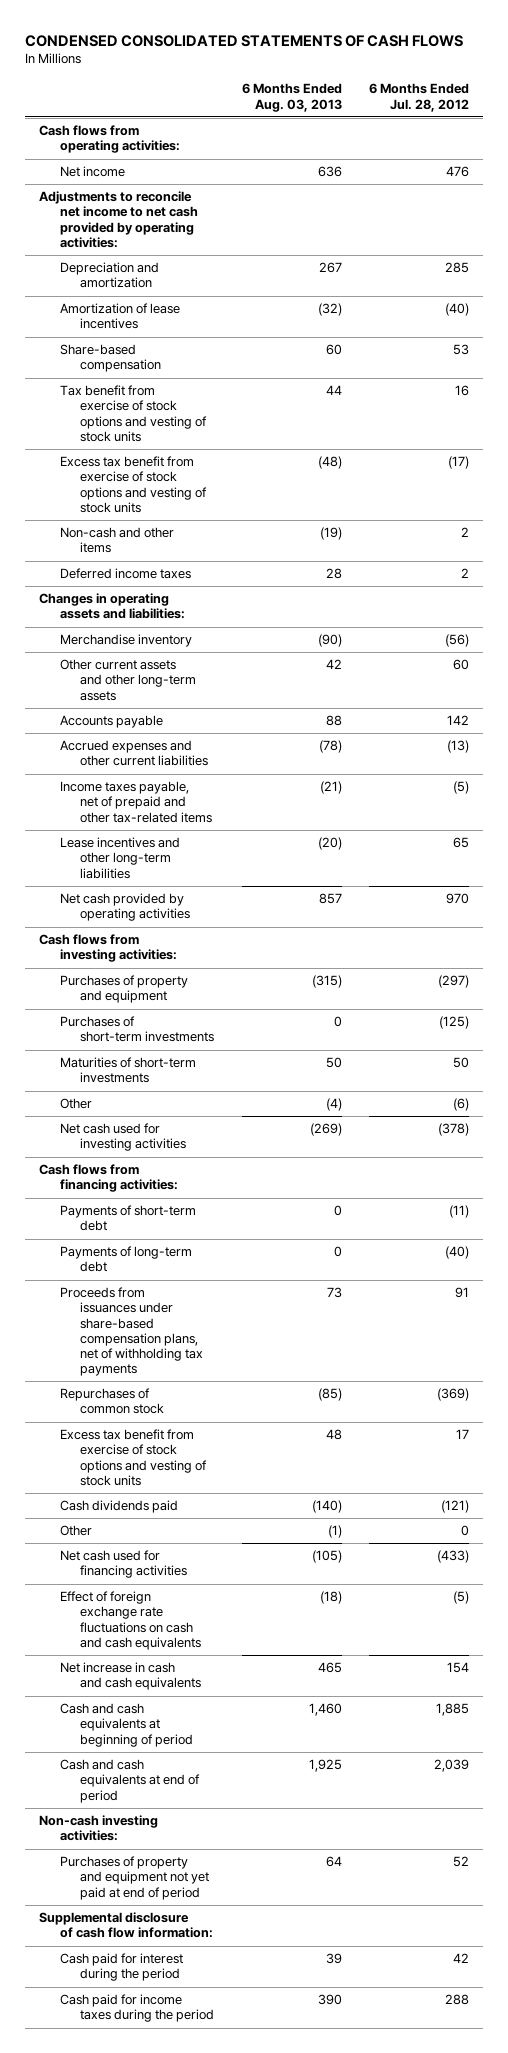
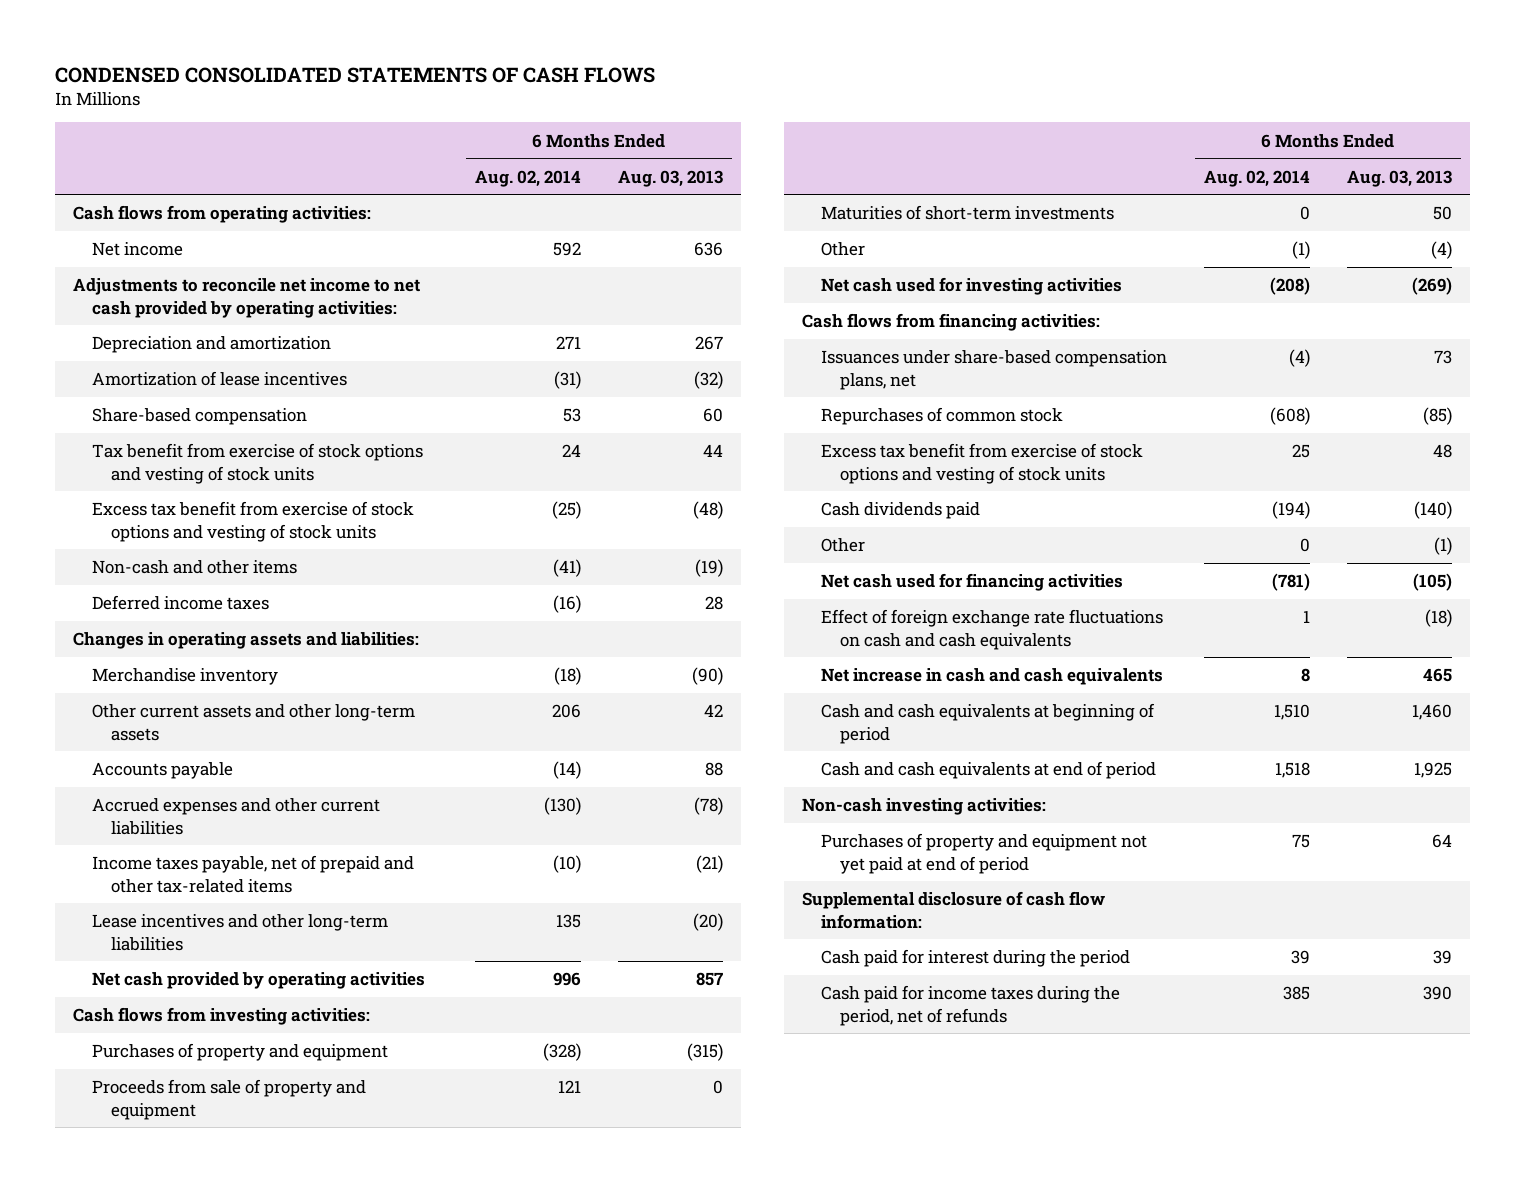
[369,83,470,112] 6 Months Ended Jul. 28, 2012 -> none
none -> [474,169,581,187] Aug. 02, 2014
[59,1016,215,1043] Purchases of short-term investments -> none
none -> [92,1079,367,1120] Proceeds from sale of property and equipment
[59,1205,196,1232] Payments of short-term debt -> none
[59,1246,192,1273] Payments of long-term debt -> none
[59,1287,204,1377] Proceeds from issuances under share-based compensation plans, net of withholding tax payments -> [821,350,1168,390] Issuances under share-based compensation plans, net
[59,1994,215,2023] Cash paid for income taxes during the period -> [821,985,1121,1026] Cash paid for income taxes during the period, net of refunds

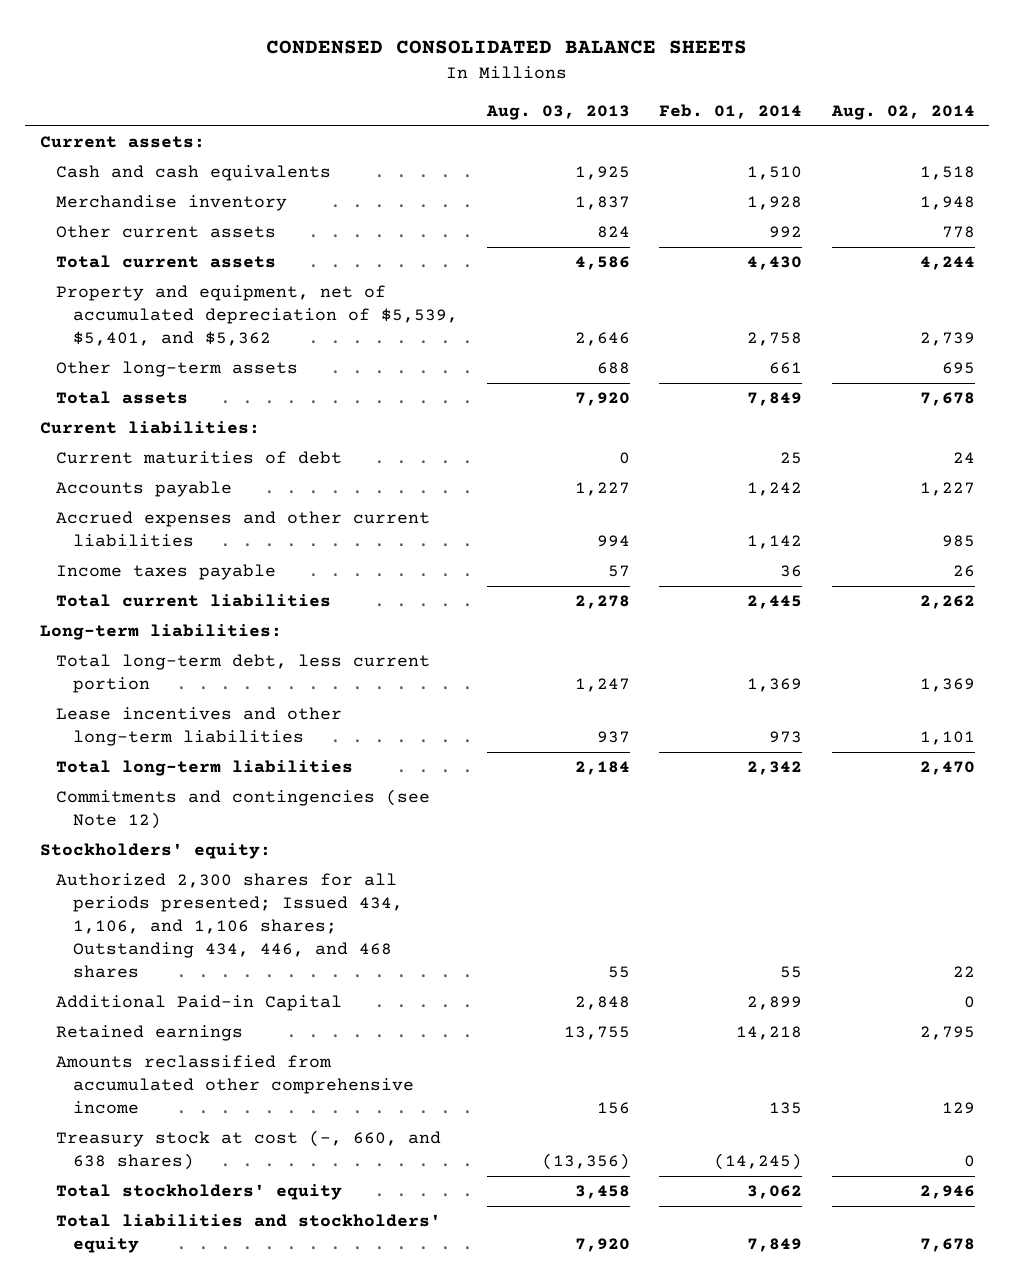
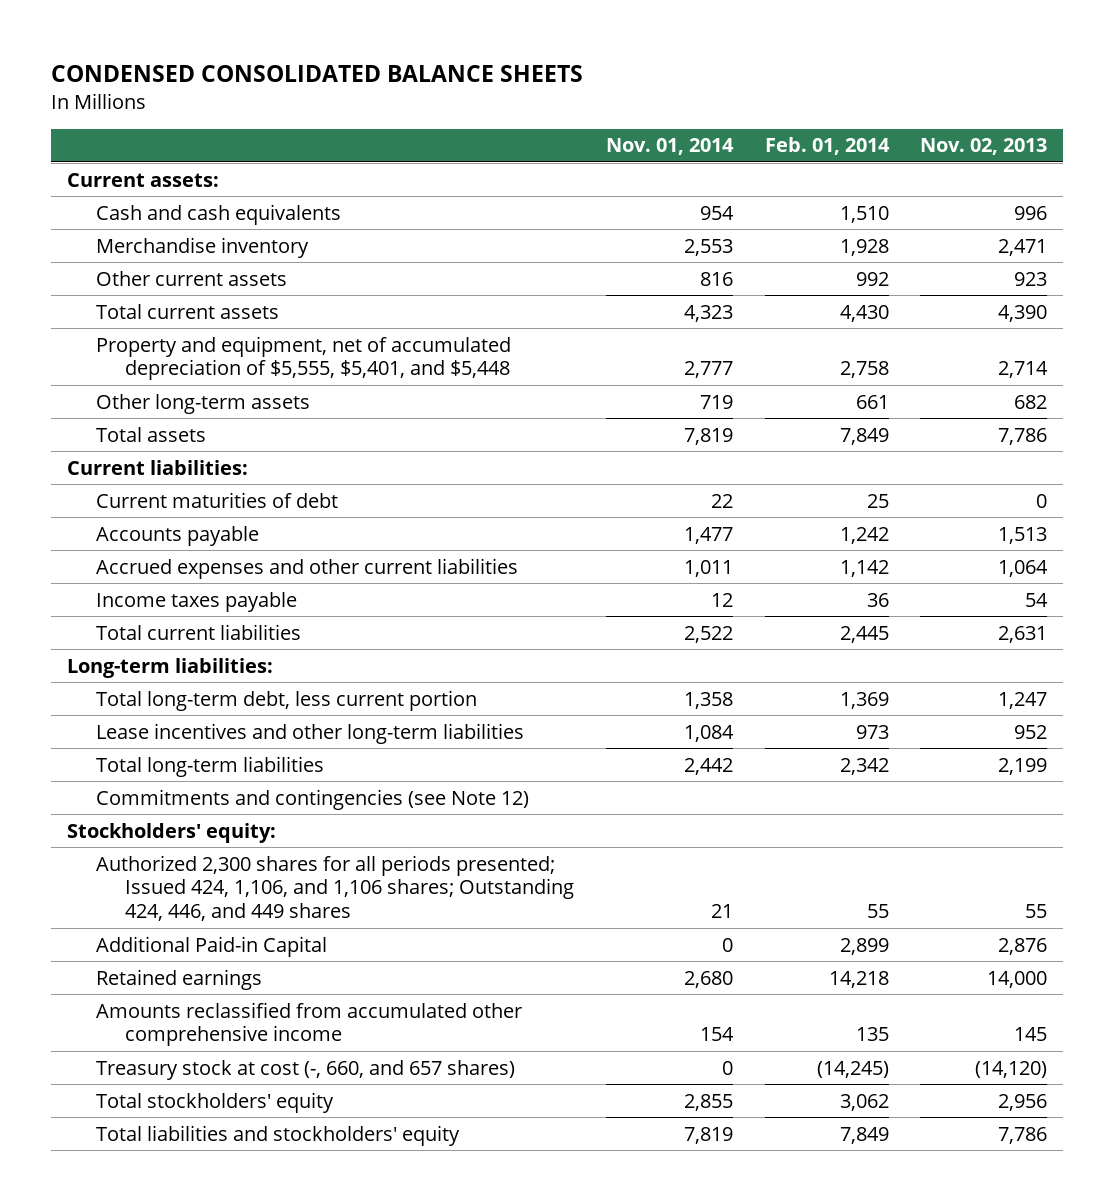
[486,104,631,120] Aug. 03, 2013 -> none
[830,104,975,120] Aug. 02, 2014 -> none
none -> [605,138,734,156] Nov. 01, 2014
none -> [920,138,1048,156] Nov. 02, 2013
[56,285,459,347] Property and equipment, net of accumulated depreciation of $5,539, $5,401, and $5,362 -> [96,335,512,381] Property and equipment, net of accumulated depreciation of $5,555, $5,401, and $5,448
[56,873,404,978] Authorized 2,300 shares for all periods presented; Issued 434, 1,106, and 1,106 shares; Outstanding 434, 446, and 468 shares -> [96,854,575,922] Authorized 2,300 shares for all periods presented; Issued 424, 1,106, and 1,106 shares; Outstanding 424, 446, and 449 shares
[56,1130,442,1171] Treasury stock at cost (-, 660, and 638 shares) -> [96,1059,516,1080] Treasury stock at cost (-, 660, and 657 shares)

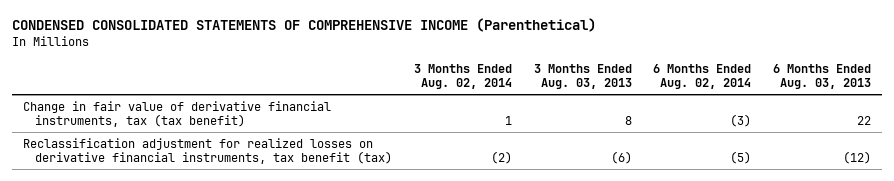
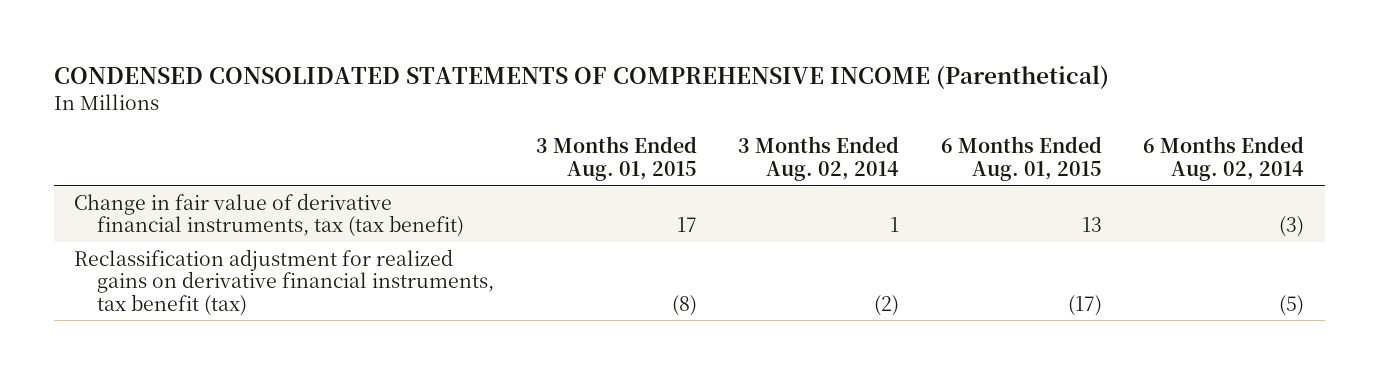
[533,63,632,89] 3 Months Ended Aug. 03, 2013 -> none
[773,63,872,89] 6 Months Ended Aug. 03, 2013 -> none
none -> [535,136,697,181] 3 Months Ended Aug. 01, 2015
none -> [940,136,1102,181] 6 Months Ended Aug. 01, 2015
[22,137,393,164] Reclassification adjustment for realized losses on derivative financial instruments, tax benefit (tax) -> [74,248,494,316] Reclassification adjustment for realized gains on derivative financial instruments, tax benefit (tax)

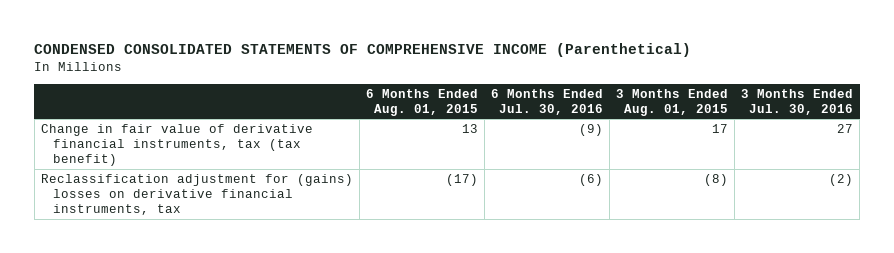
[738,136,900,181] 3 Months Ended Aug. 02, 2014 -> none
[1143,136,1305,181] 6 Months Ended Aug. 02, 2014 -> none
none -> [490,88,603,115] 6 Months Ended Jul. 30, 2016
none -> [740,88,853,115] 3 Months Ended Jul. 30, 2016
[74,248,494,316] Reclassification adjustment for realized gains on derivative financial instruments, tax benefit (tax) -> [40,174,353,216] Reclassification adjustment for (gains) losses on derivative financial instruments, tax

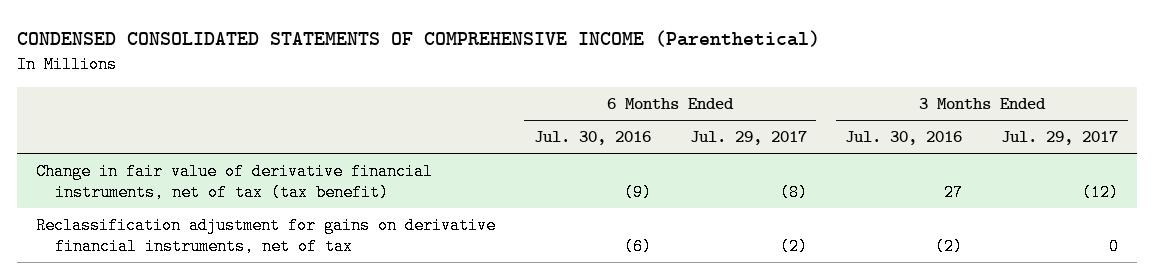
[365,88,478,116] 6 Months Ended Aug. 01, 2015 -> none
[615,88,728,116] 3 Months Ended Aug. 01, 2015 -> none
none -> [689,131,807,146] Jul. 29, 2017
none -> [1000,131,1118,146] Jul. 29, 2017
[40,124,313,167] Change in fair value of derivative financial instruments, tax (tax benefit) -> [36,163,434,201] Change in fair value of derivative financial instruments, net of tax (tax benefit)
[40,174,353,216] Reclassification adjustment for (gains) losses on derivative financial instruments, tax -> [36,217,497,255] Reclassification adjustment for gains on derivative financial instruments, net of tax

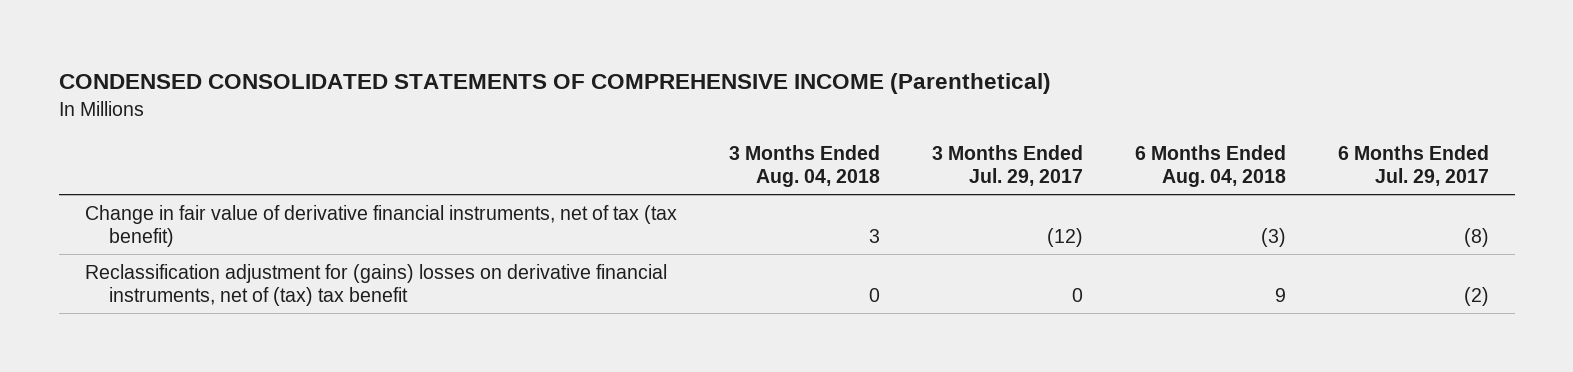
[533,131,651,146] Jul. 30, 2016 -> none
[845,131,963,146] Jul. 30, 2016 -> none
none -> [728,144,880,188] 3 Months Ended Aug. 04, 2018
none -> [1134,144,1286,188] 6 Months Ended Aug. 04, 2018
[36,217,497,255] Reclassification adjustment for gains on derivative financial instruments, net of tax -> [84,263,667,306] Reclassification adjustment for (gains) losses on derivative financial instruments, net of (tax) tax benefit

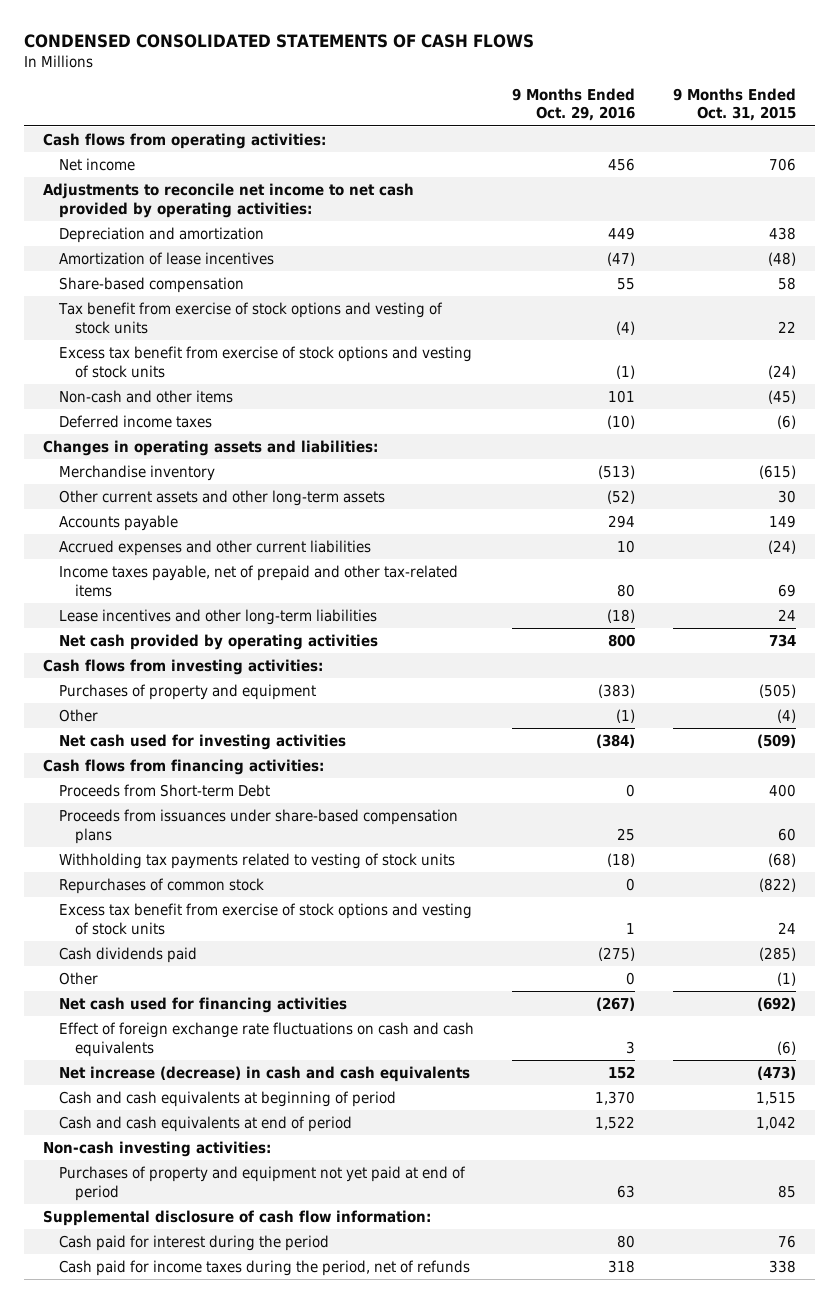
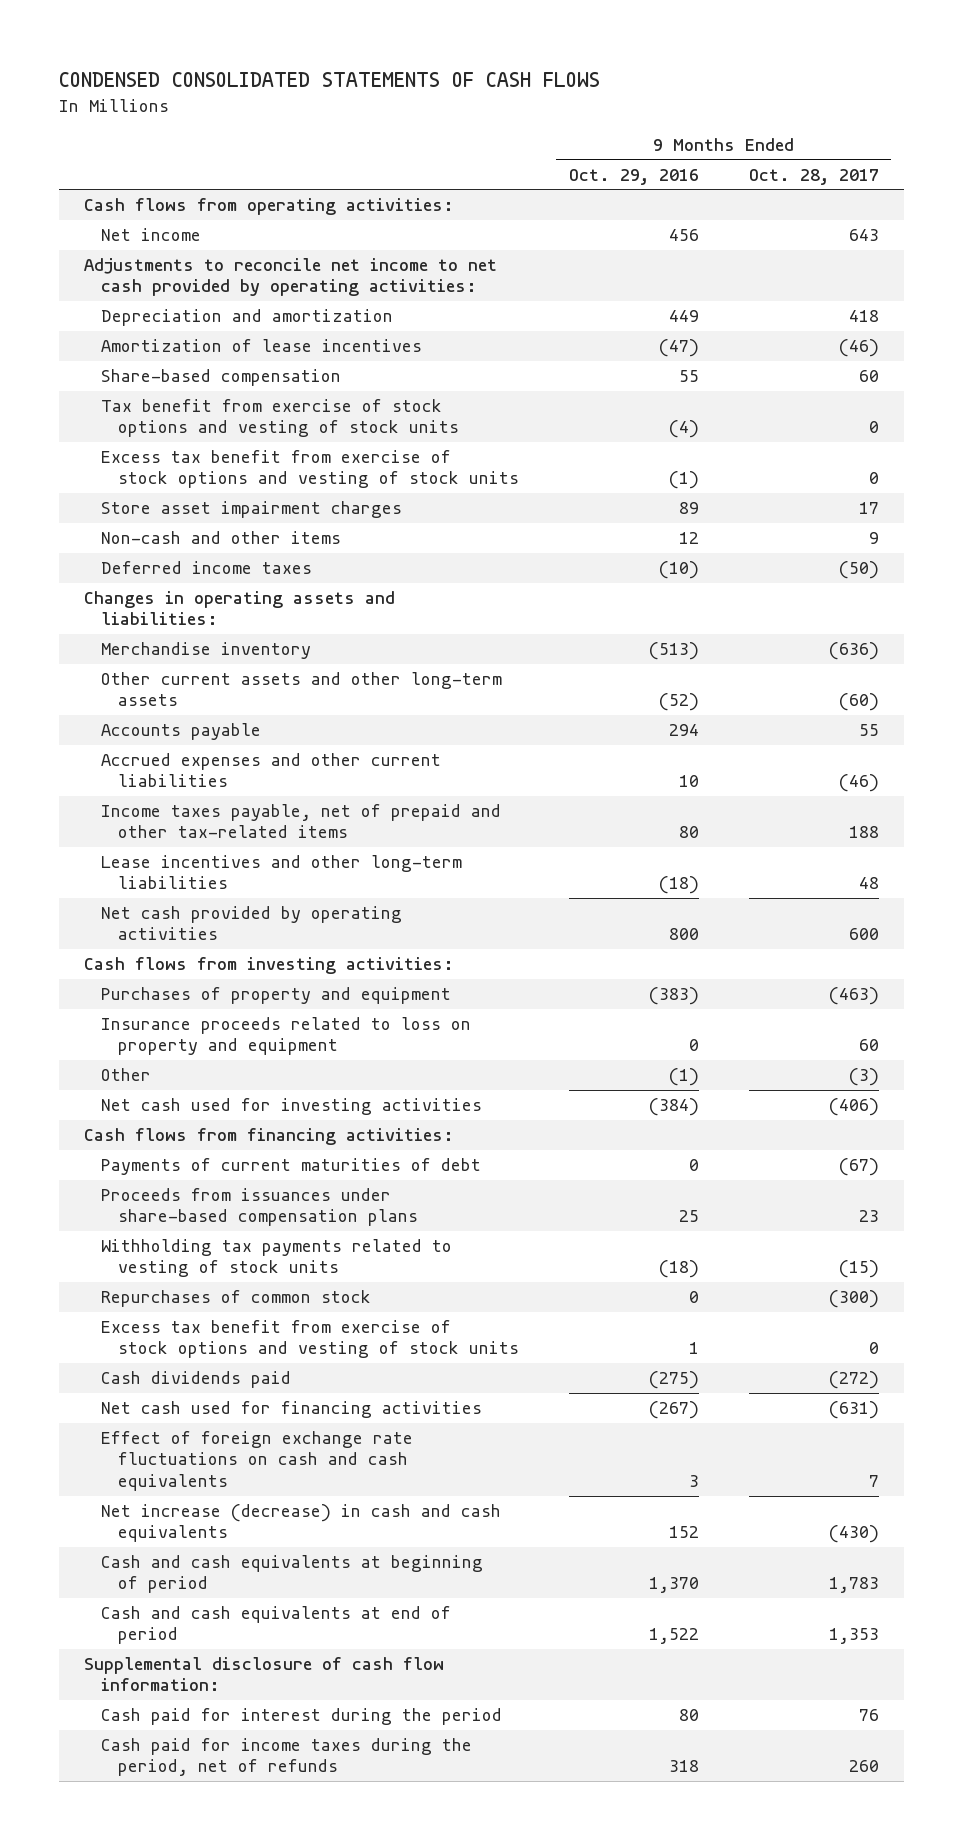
[672,88,796,122] 9 Months Ended Oct. 31, 2015 -> none
none -> [748,168,879,185] Oct. 28, 2017
none -> [100,501,402,519] Store asset impairment charges
[607,390,635,404] 101 -> [678,532,699,545] 12
none -> [100,1017,471,1056] Insurance proceeds related to loss on property and equipment
[59,784,271,798] Proceeds from Short-term Debt -> none
none -> [100,1158,481,1176] Payments of current maturities of debt
[59,972,99,986] Other -> none
[42,1141,271,1158] Non-cash investing activities: -> none
[59,1166,467,1201] Purchases of property and equipment not yet paid at end of period -> none

